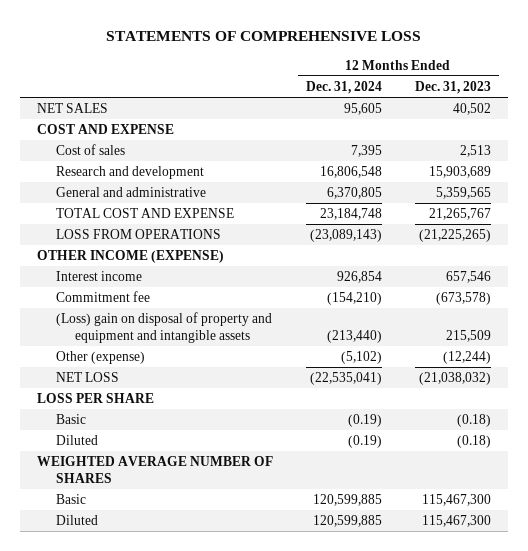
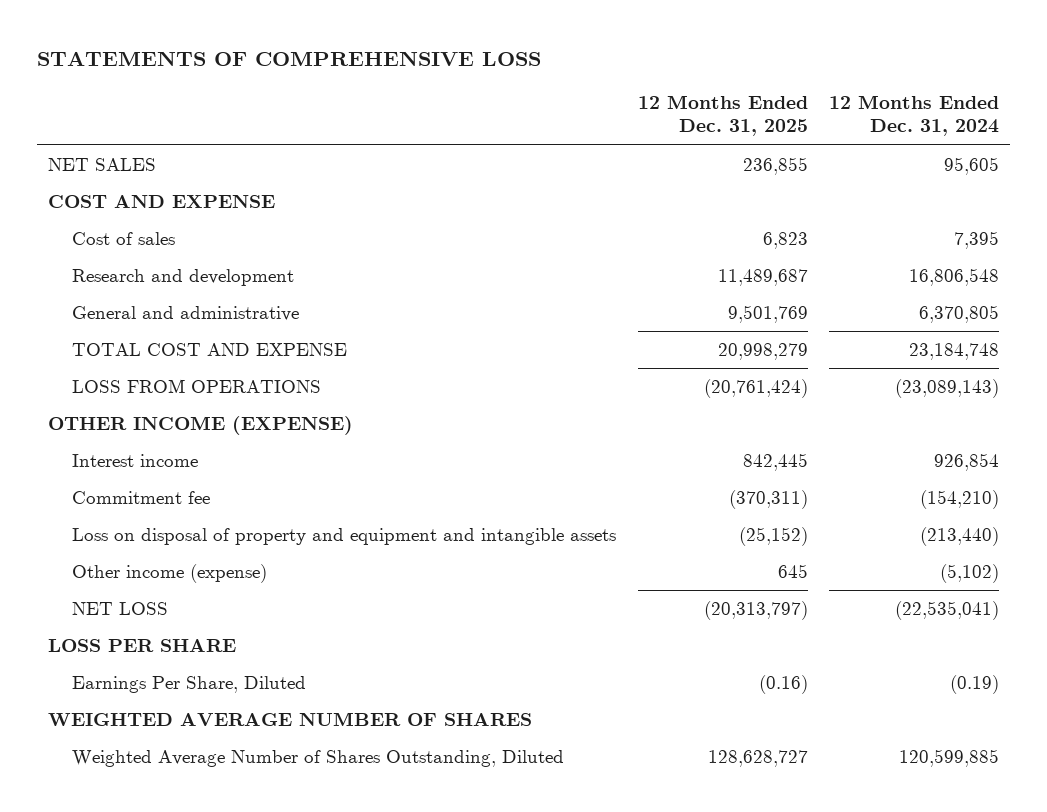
[415,80,492,94] Dec. 31, 2023 -> none
none -> [637,94,808,137] 12 Months Ended Dec. 31, 2025
[55,311,272,344] (Loss) gain on disposal of property and equipment and intangible assets -> [72,527,617,545] Loss on disposal of property and equipment and intangible assets
[55,350,145,364] Other (expense) -> [72,563,268,583] Other income (expense)
[55,413,86,424] Basic -> none
[55,434,98,445] Diluted -> [72,675,307,693] Earnings Per Share, Diluted
[55,493,86,504] Basic -> none
[55,514,98,525] Diluted -> [72,749,565,767] Weighted Average Number of Shares Outstanding, Diluted

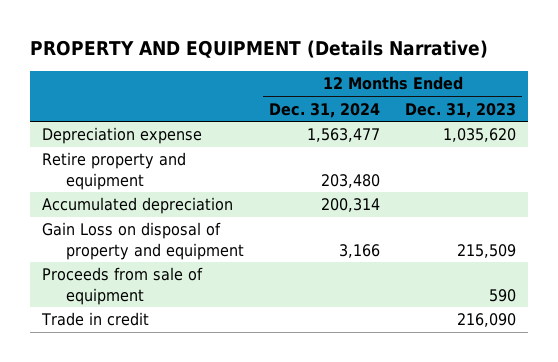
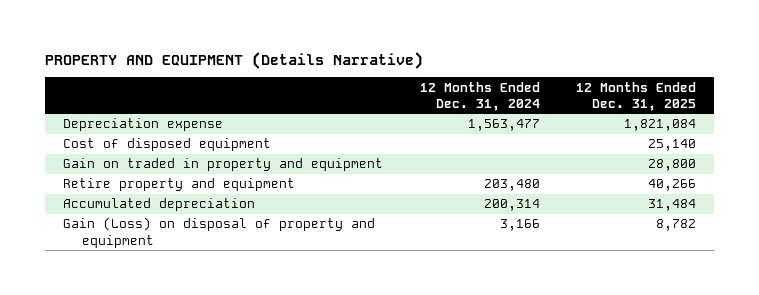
[404,102,516,118] Dec. 31, 2023 -> none
none -> [576,81,697,111] 12 Months Ended Dec. 31, 2025
none -> [62,138,271,152] Cost of disposed equipment
none -> [62,158,383,172] Gain on traded in property and equipment
[42,267,204,305] Proceeds from sale of equipment -> none
[41,312,150,327] Trade in credit -> none
[42,222,245,260] Gain Loss on disposal of property and equipment -> [62,217,375,248] Gain (Loss) on disposal of property and equipment

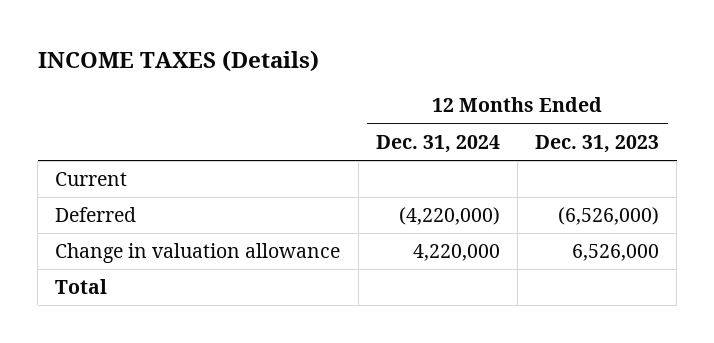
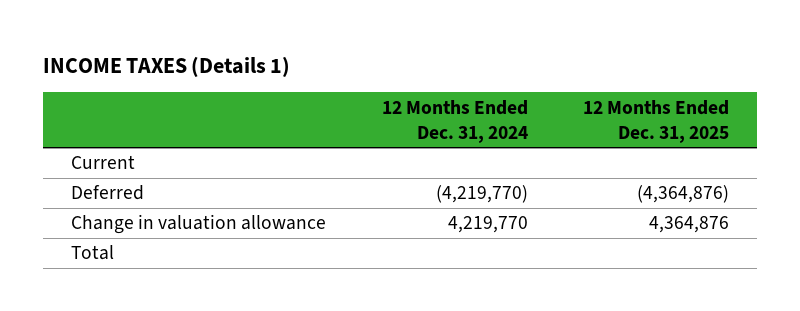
[37,49,319,72] INCOME TAXES (Details) -> [43,56,291,78] INCOME TAXES (Details 1)
[535,134,660,153] Dec. 31, 2023 -> none
none -> [583,99,730,143] 12 Months Ended Dec. 31, 2025
[398,207,500,226] (4,220,000) -> [435,185,528,204] (4,219,770)
[412,244,500,262] 4,220,000 -> [447,216,528,234] 4,219,770

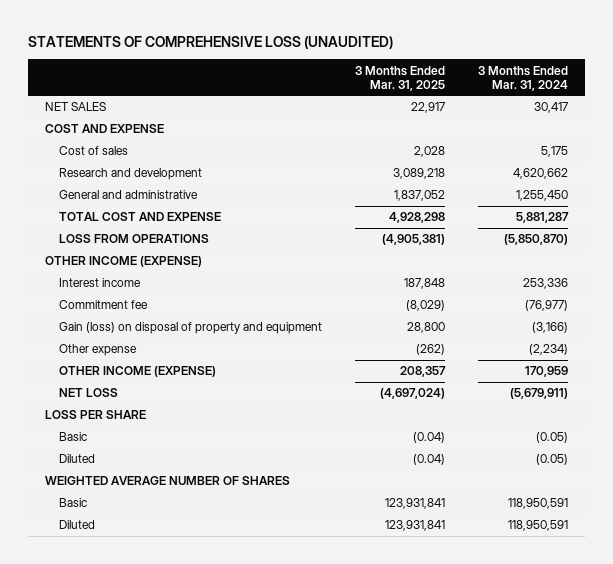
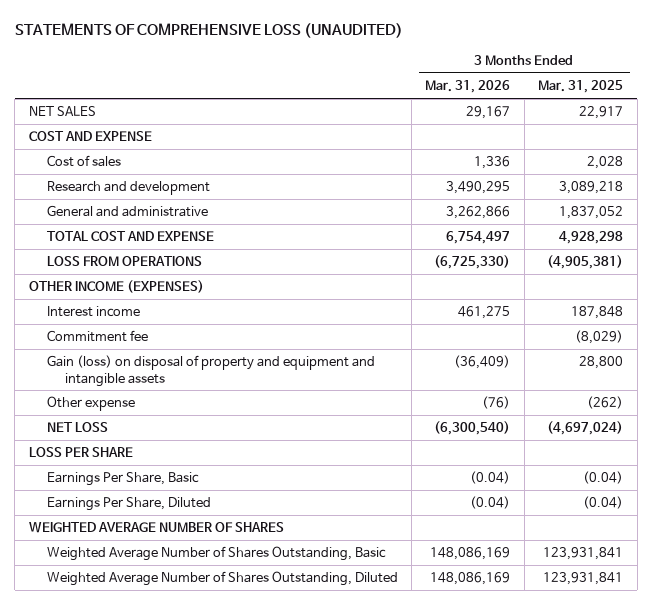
[478,65,569,91] 3 Months Ended Mar. 31, 2024 -> none
none -> [425,80,511,94] Mar. 31, 2026
[45,256,203,268] OTHER INCOME (EXPENSE) -> [28,280,204,294] OTHER INCOME (EXPENSES)
[58,322,322,335] Gain (loss) on disposal of property and equipment -> [46,355,375,387] Gain (loss) on disposal of property and equipment and intangible assets
[58,366,216,378] OTHER INCOME (EXPENSE) -> none
[58,432,87,442] Basic -> [46,472,199,487] Earnings Per Share, Basic
[58,454,95,464] Diluted -> [46,497,211,512] Earnings Per Share, Diluted
[58,498,87,508] Basic -> [46,546,386,562] Weighted Average Number of Shares Outstanding, Basic
[58,520,95,530] Diluted -> [46,571,398,587] Weighted Average Number of Shares Outstanding, Diluted

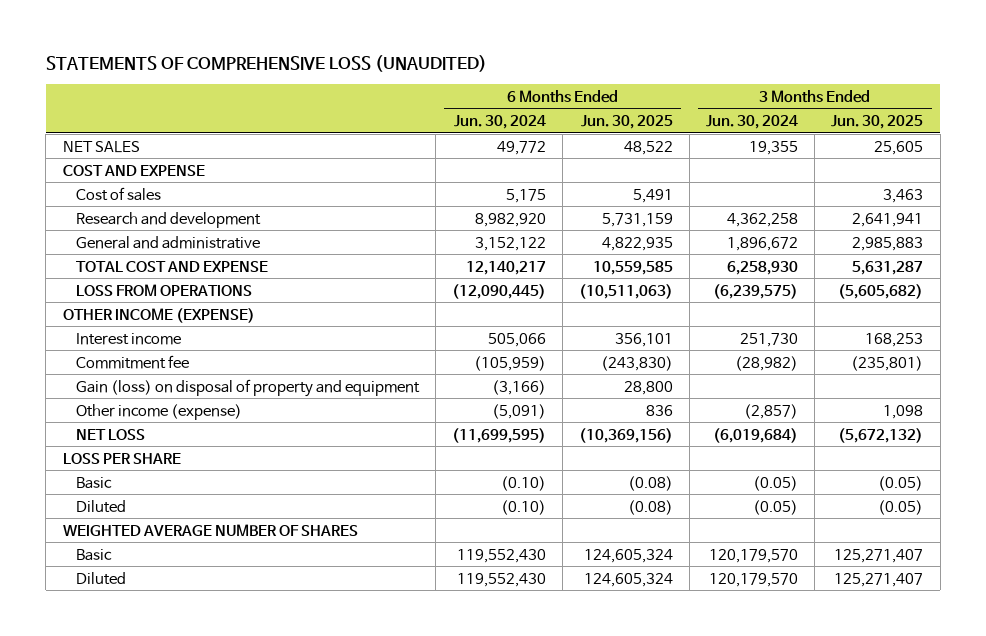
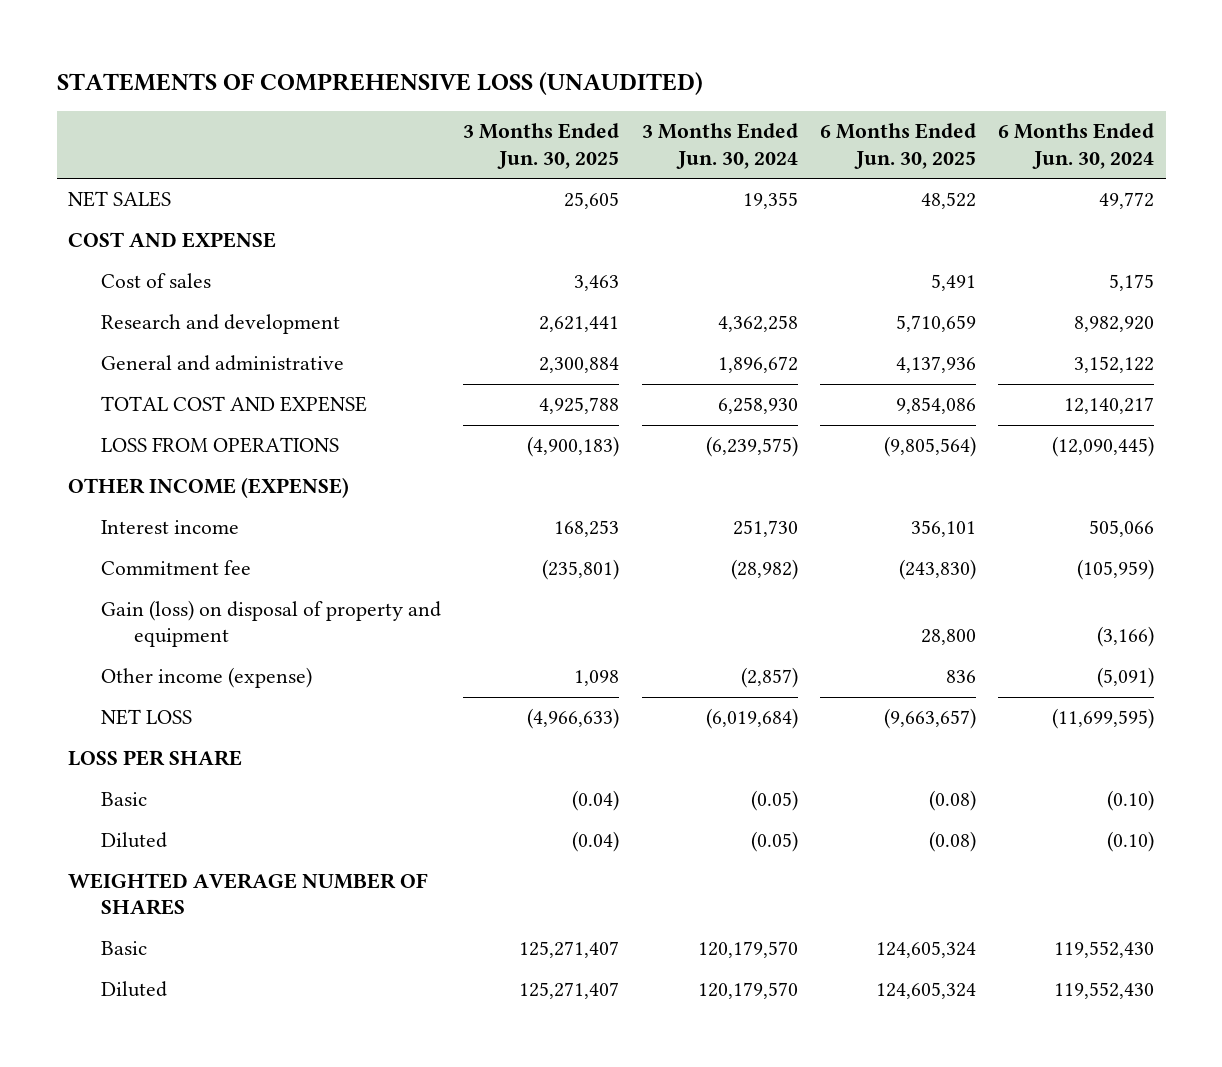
[602,212,674,227] 5,731,159 -> [895,315,976,333] 5,710,659
[852,212,924,227] 2,641,941 -> [539,316,620,333] 2,621,441
[602,236,674,251] 4,822,935 -> [895,356,976,374] 4,137,936
[852,236,924,251] 2,985,883 -> [539,357,620,374] 2,300,884
[593,260,674,275] 10,559,585 -> [895,397,976,415] 9,854,086
[852,260,924,275] 5,631,287 -> [539,397,620,415] 4,925,788
[579,283,674,299] (10,511,063) -> [883,436,976,458] (9,805,564)
[838,283,924,299] (5,605,682) -> [527,436,620,458] (4,900,183)
[579,427,674,443] (10,369,156) -> [883,708,976,730] (9,663,657)
[838,427,924,443] (5,672,132) -> [527,708,620,730] (4,966,633)
[878,475,924,491] (0.05) -> [572,790,620,812] (0.04)
[878,499,924,515] (0.05) -> [572,831,620,853] (0.04)

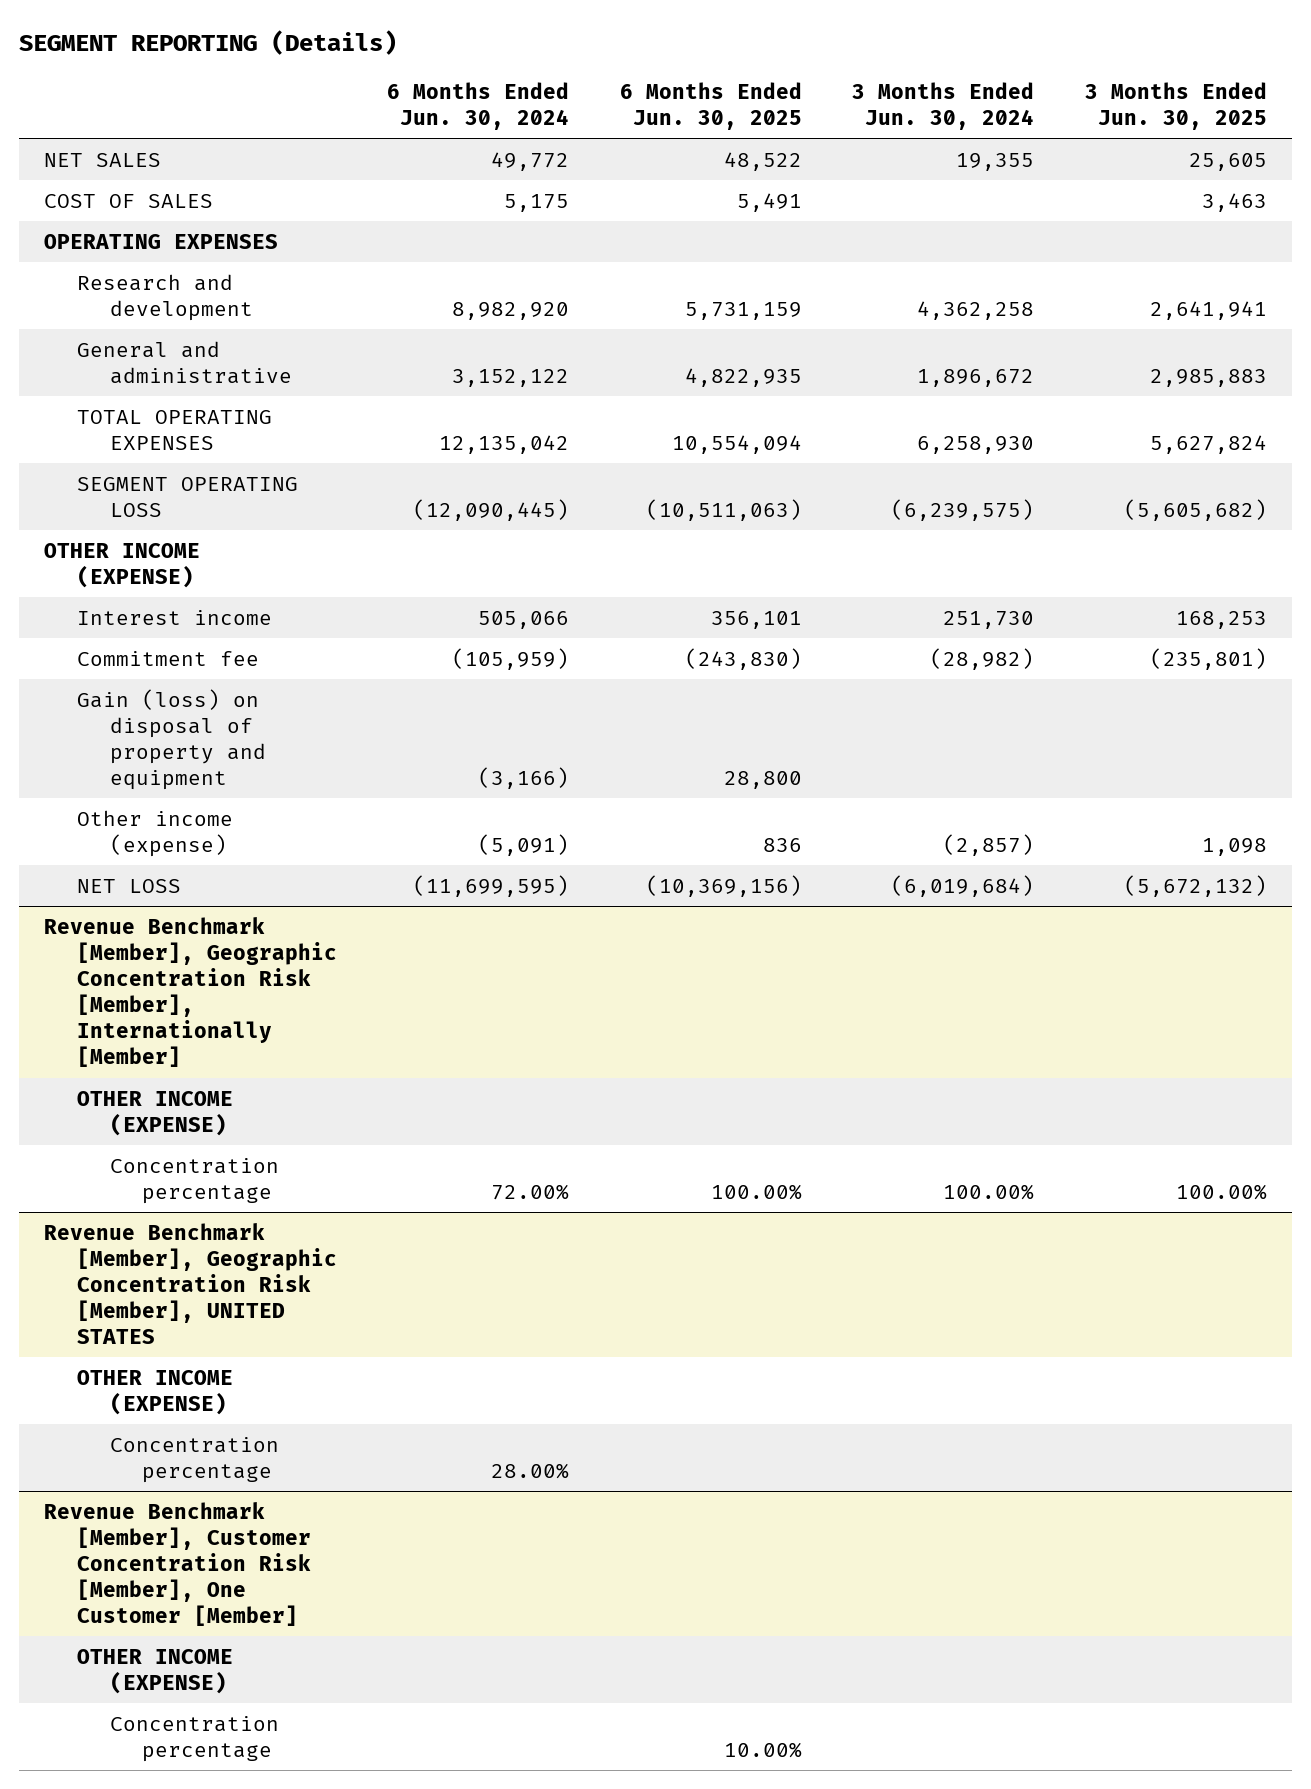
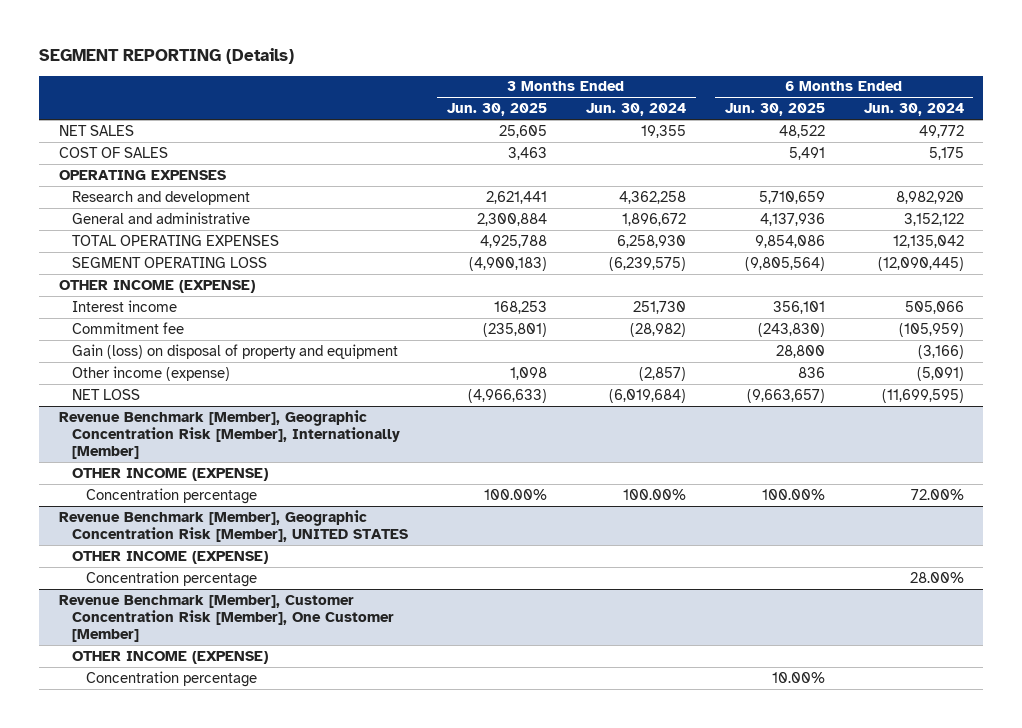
[684,301,802,320] 5,731,159 -> [758,190,825,204] 5,710,659
[1149,300,1267,320] 2,641,941 -> [485,190,547,204] 2,621,441
[684,367,802,387] 4,822,935 -> [759,212,825,226] 4,137,936
[1149,368,1267,387] 2,985,883 -> [476,212,547,226] 2,300,884
[671,434,802,454] 10,554,094 -> [754,234,825,248] 9,854,086
[1149,434,1267,454] 5,627,824 -> [479,234,547,248] 4,925,788
[645,498,802,521] (10,511,063) -> [744,256,825,271] (9,805,564)
[1123,498,1267,521] (5,605,682) -> [468,256,547,271] (4,900,183)
[645,874,802,897] (10,369,156) -> [746,388,825,403] (9,663,657)
[1123,874,1267,897] (5,672,132) -> [467,388,547,403] (4,966,633)

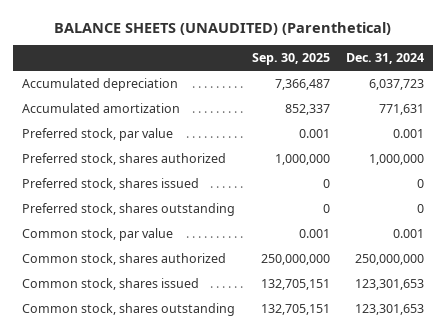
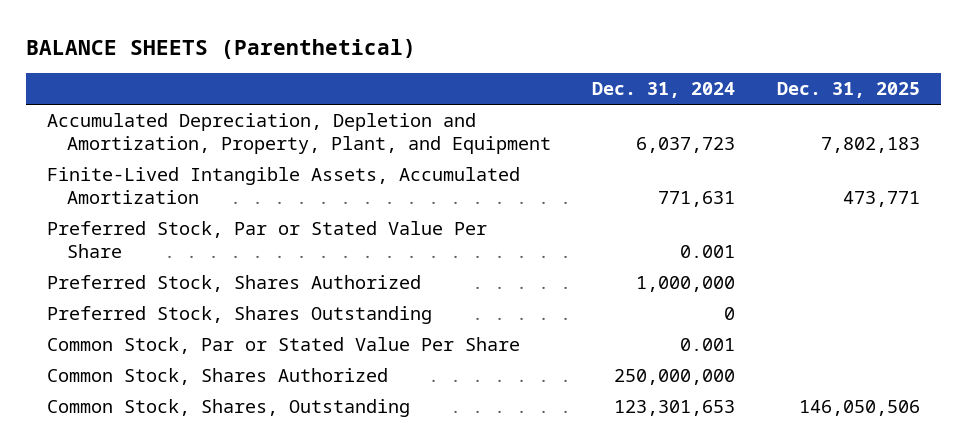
[54,21,392,35] BALANCE SHEETS (UNAUDITED) (Parenthetical) -> [26,38,417,59] BALANCE SHEETS (Parenthetical)
[251,53,330,66] Sep. 30, 2025 -> none
none -> [776,82,920,99] Dec. 31, 2025
[21,177,199,190] Preferred stock, shares issued -> none
[21,277,199,290] Common stock, shares issued -> none
[21,77,178,91] Accumulated depreciation -> [47,113,551,155] Accumulated Depreciation, Depletion and Amortization, Property, Plant, and Equipment
[21,102,180,113] Accumulated amortization -> [47,167,521,205] Finite-Lived Intangible Assets, Accumulated Amortization
[21,127,173,141] Preferred stock, par value -> [47,221,488,259] Preferred Stock, Par or Stated Value Per Share
[21,152,226,165] Preferred stock, shares authorized -> [47,275,422,293] Preferred Stock, Shares Authorized
[21,202,235,216] Preferred stock, shares outstanding -> [47,306,433,325] Preferred Stock, Shares Outstanding
[21,227,173,241] Common stock, par value -> [47,337,521,355] Common Stock, Par or Stated Value Per Share
[21,252,226,265] Common stock, shares authorized -> [47,368,389,386] Common Stock, Shares Authorized
[21,302,235,316] Common stock, shares outstanding -> [47,399,411,418] Common Stock, Shares, Outstanding

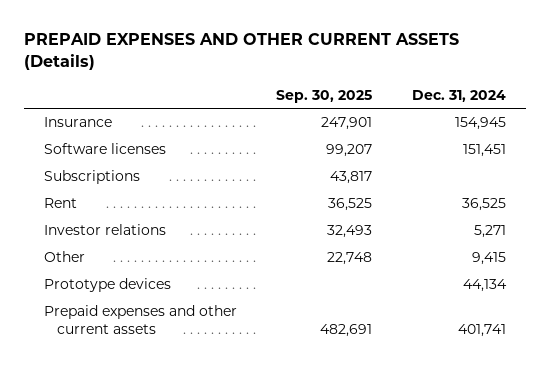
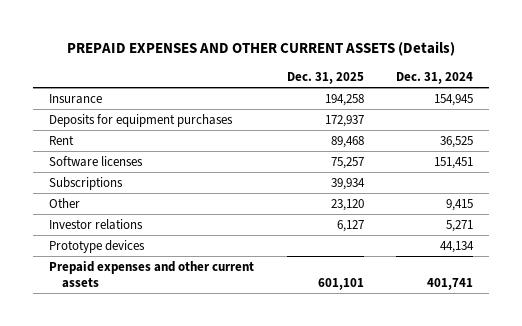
[276,89,373,103] Sep. 30, 2025 -> none
none -> [286,71,364,84] Dec. 31, 2025
none -> [49,113,234,127] Deposits for equipment purchases
[43,198,77,209] Rent -> [49,134,75,145] Rent
[43,224,166,236] Investor relations -> [49,218,144,230] Investor relations

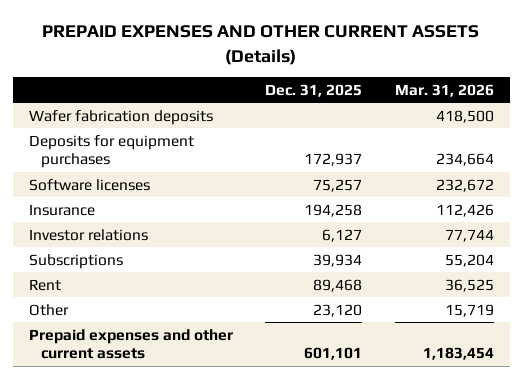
[396,71,474,84] Dec. 31, 2024 -> none
none -> [394,83,494,97] Mar. 31, 2026
none -> [29,109,214,125] Wafer fabrication deposits
[49,93,103,104] Insurance -> [29,203,96,216] Insurance
[49,218,144,230] Investor relations -> [29,228,149,241] Investor relations
[49,134,75,145] Rent -> [29,278,62,291] Rent
[49,239,146,253] Prototype devices -> none

